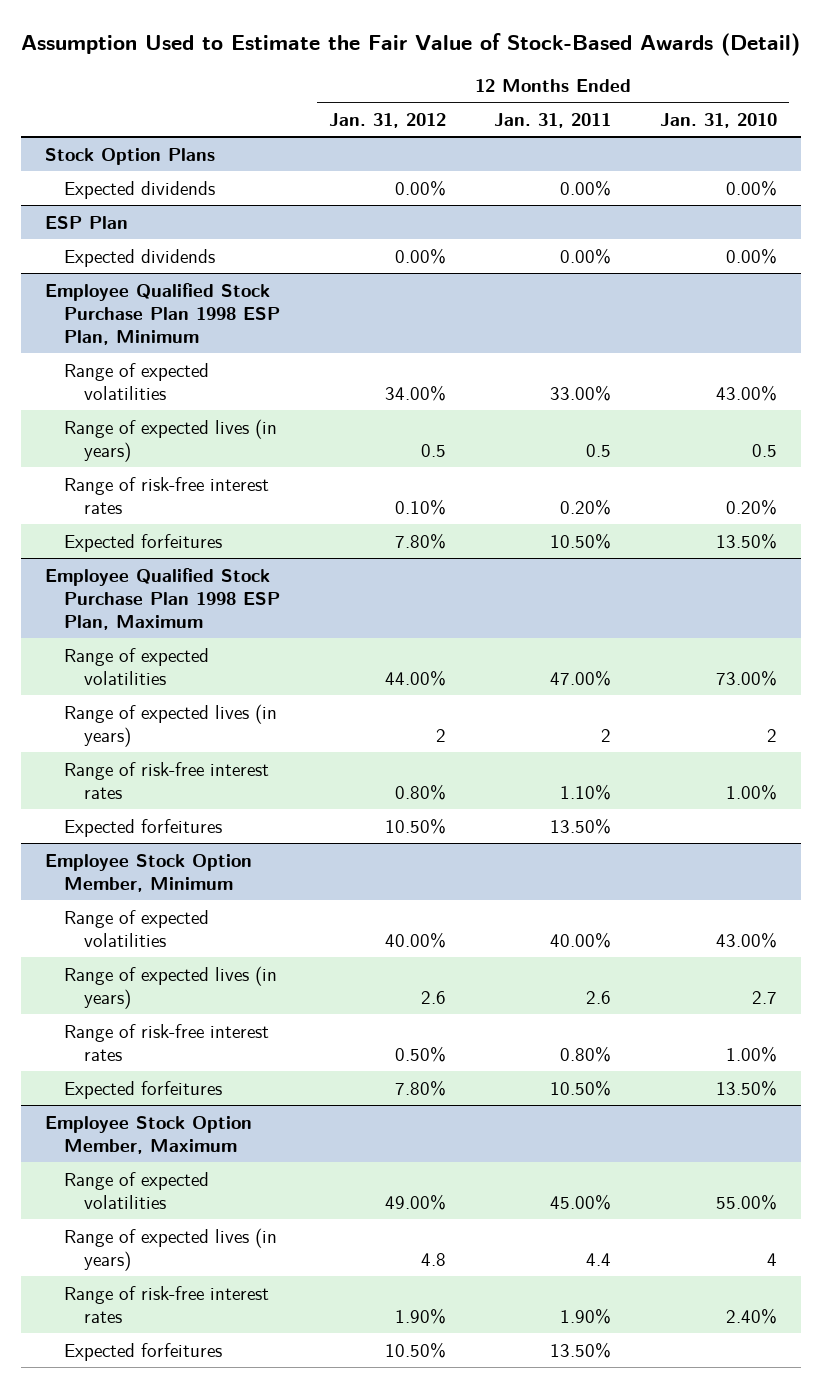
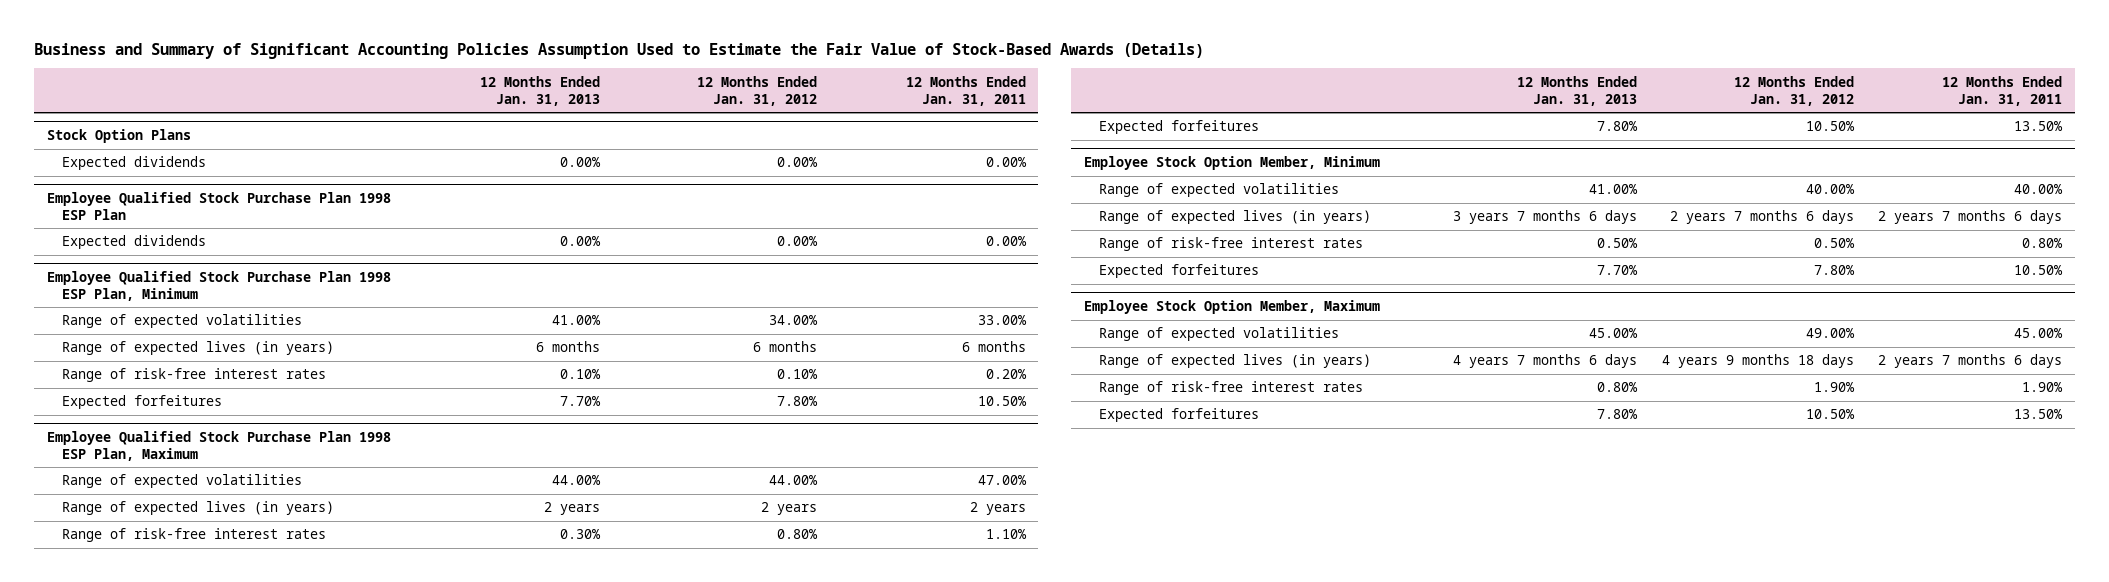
[21,32,801,56] Assumption Used to Estimate the Fair Value of Stock-Based Awards (Detail) -> [34,43,1205,60] Business and Summary of Significant Accounting Policies Assumption Used to Estimate the Fair Value of Stock-Based Awards (Details)
[659,112,777,128] Jan. 31, 2010 -> none
none -> [479,75,600,106] 12 Months Ended Jan. 31, 2013
[45,215,129,229] ESP Plan -> none
none -> [46,191,391,220] Employee Qualified Stock Purchase Plan 1998 ESP Plan
[420,443,446,457] 0.5 -> [752,341,817,353] 6 months
[586,443,612,457] 0.5 -> [961,341,1026,353] 6 months
[435,728,446,742] 2 -> [760,502,817,516] 2 years
[601,728,612,742] 2 -> [969,502,1026,516] 2 years
[420,990,446,1004] 2.6 -> [1669,210,1854,225] 2 years 7 months 6 days
[586,990,612,1004] 2.6 -> [1878,210,2063,225] 2 years 7 months 6 days
[420,1252,446,1266] 4.8 -> [1661,354,1854,369] 4 years 9 months 18 days
[586,1252,612,1266] 4.4 -> [1878,354,2063,369] 2 years 7 months 6 days

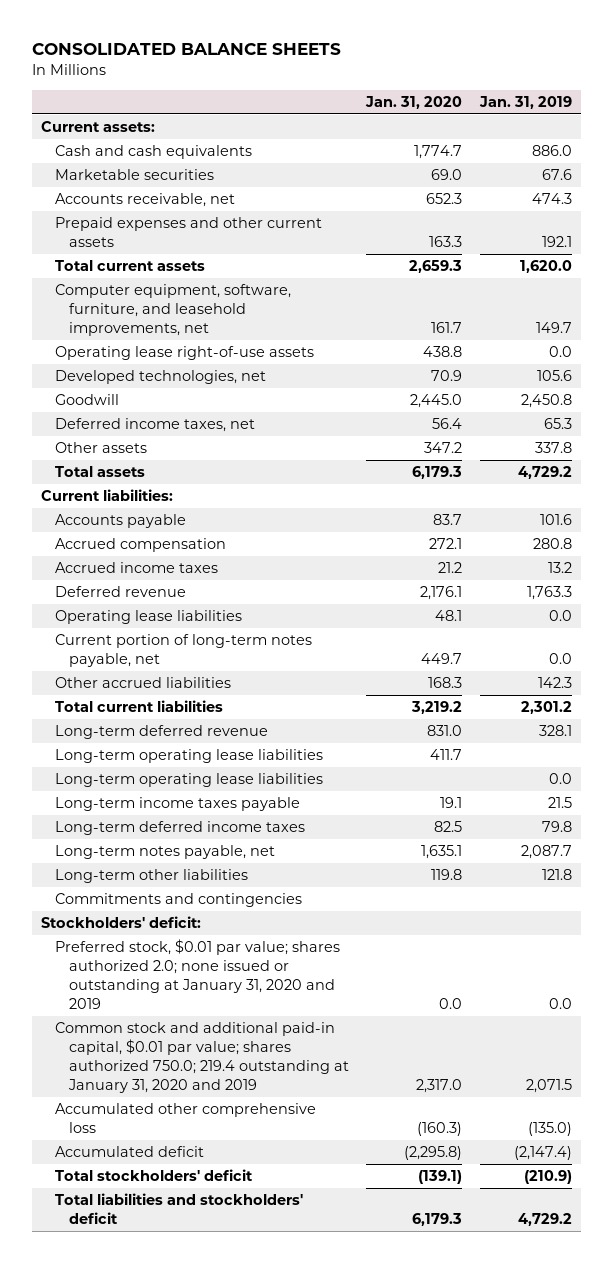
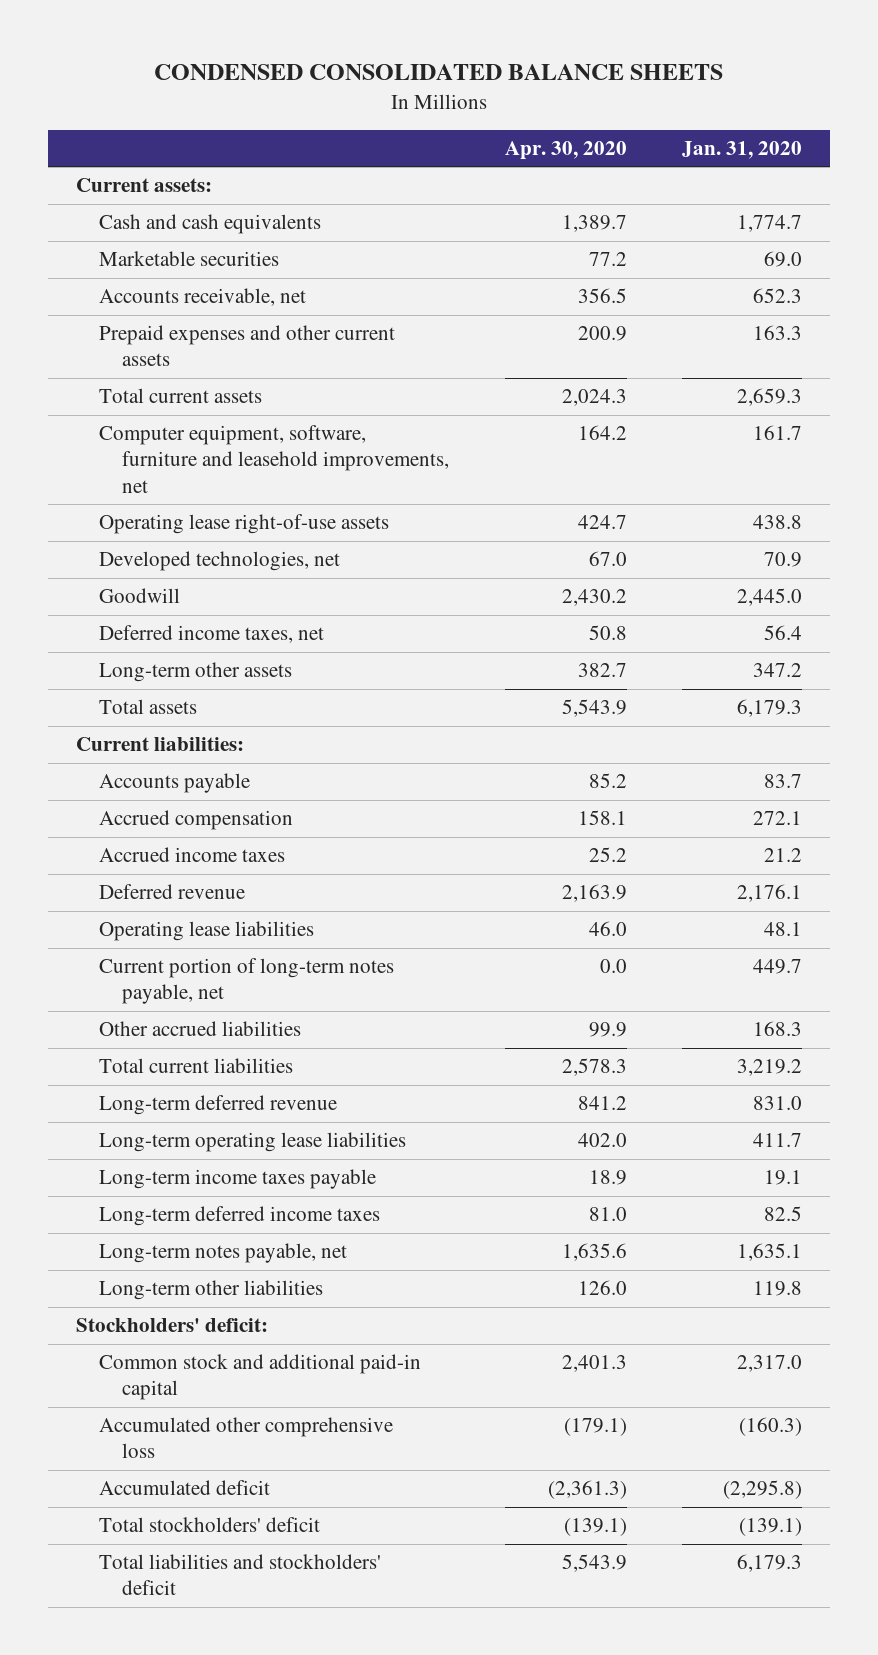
[32,43,342,56] CONSOLIDATED BALANCE SHEETS -> [153,64,723,81] CONDENSED CONSOLIDATED BALANCE SHEETS
[478,95,572,109] Jan. 31, 2019 -> none
none -> [504,140,627,160] Apr. 30, 2020
[55,284,292,337] Computer equipment, software, furniture, and leasehold improvements, net -> [98,425,450,493] Computer equipment, software, furniture and leasehold improvements, net
[55,442,148,454] Other assets -> [98,662,292,683] Long-term other assets
[55,773,324,788] Long-term operating lease liabilities -> none
[55,893,303,908] Commitments and contingencies -> none
[55,939,341,1010] Preferred stock, $0.01 par value; shares authorized 2.0; none issued or outstanding at January 31, 2020 and 2019 -> none
[55,1022,349,1094] Common stock and additional paid-in capital, $0.01 par value; shares authorized 750.0; 219.4 outstanding at January 31, 2020 and 2019 -> [98,1354,421,1401] Common stock and additional paid-in capital

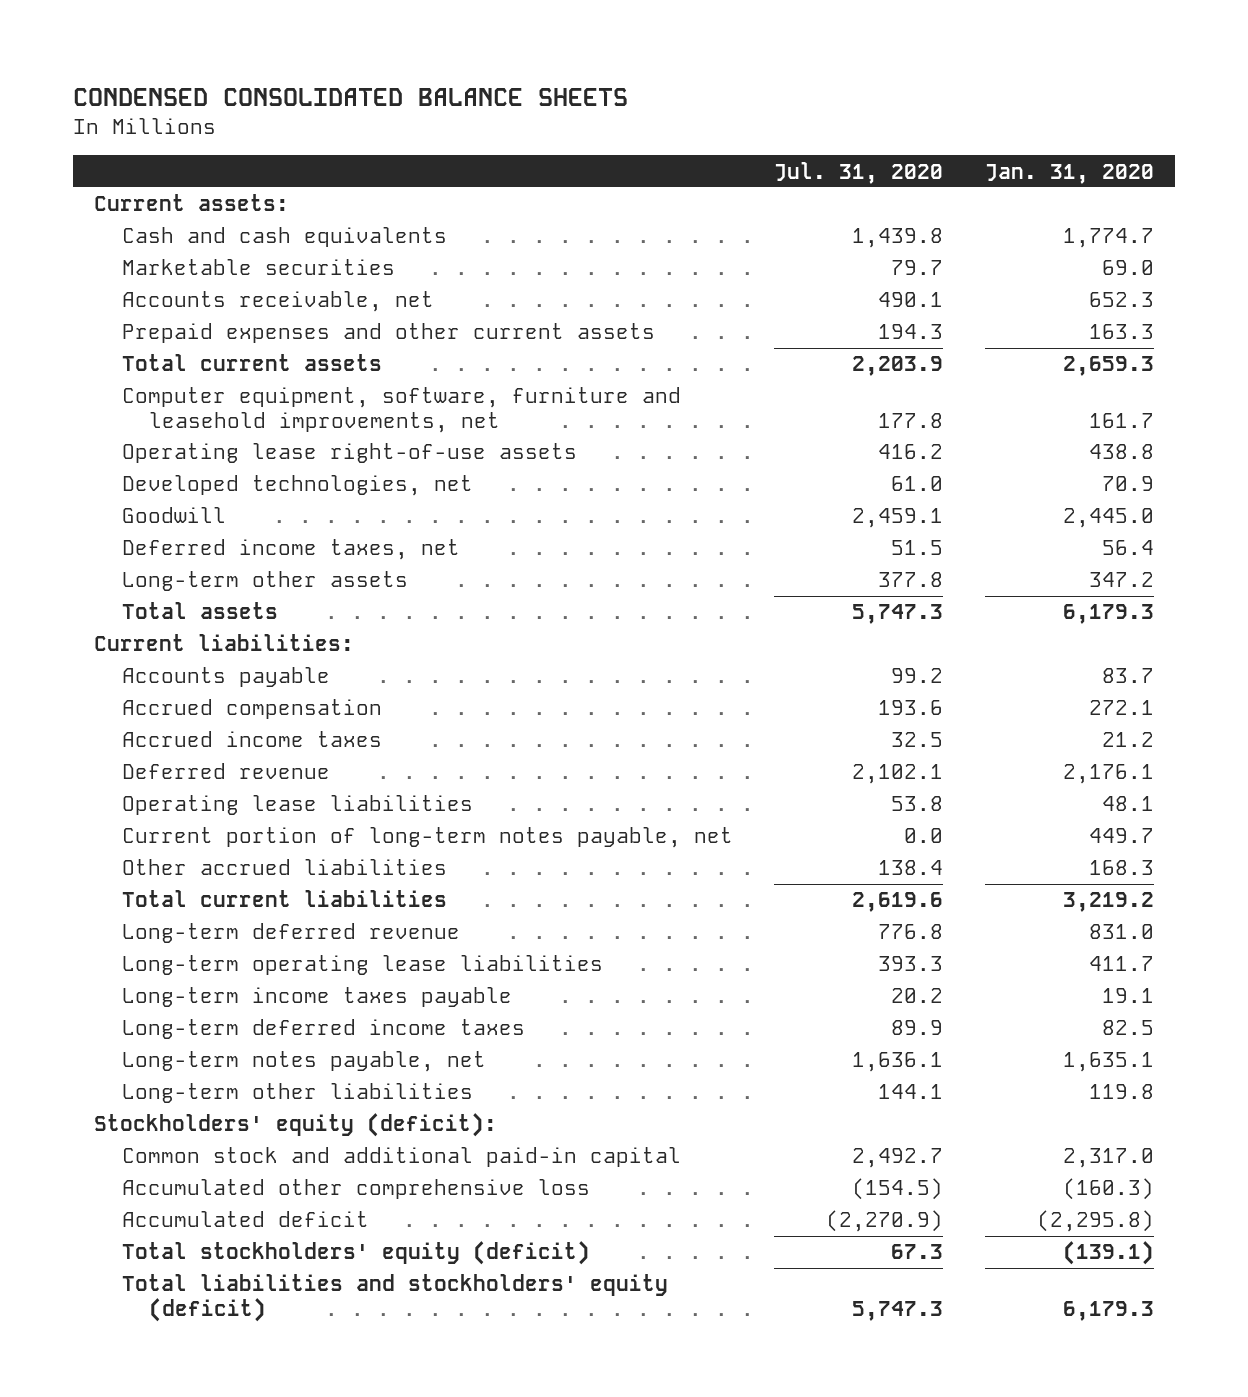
[504,140,627,160] Apr. 30, 2020 -> none
none -> [774,161,944,184] Jul. 31, 2020
[75,1318,268,1333] Stockholders' deficit: -> [93,1113,497,1138] Stockholders' equity (deficit):
[98,1517,320,1533] Total stockholders' deficit -> [121,1241,590,1266] Total stockholders' equity (deficit)
[98,1554,381,1596] Total liabilities and stockholders' deficit -> [121,1274,668,1322] Total liabilities and stockholders' equity (deficit)

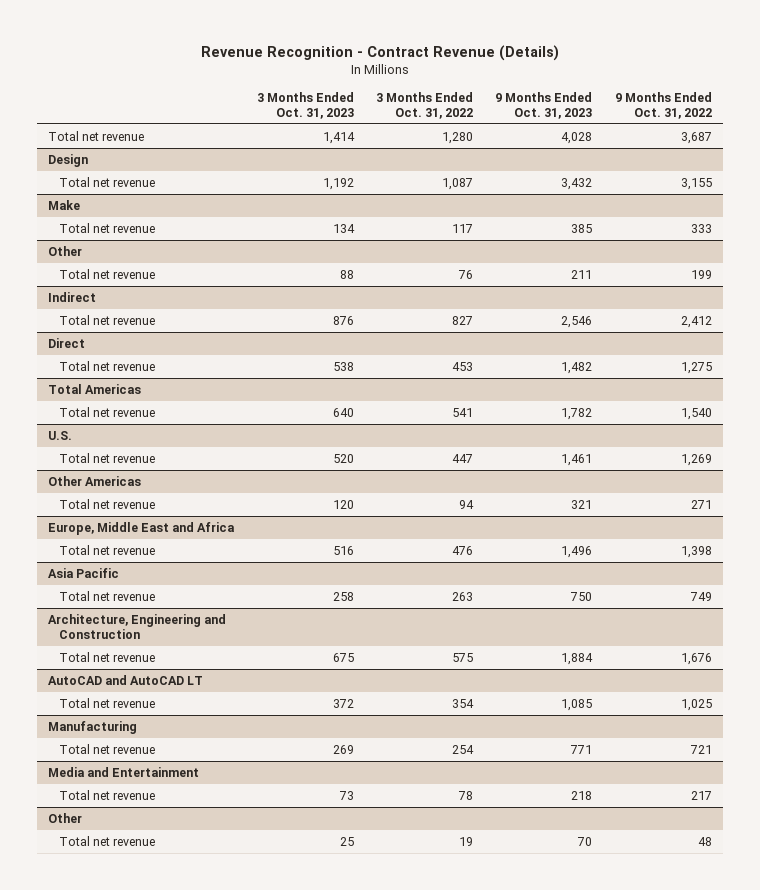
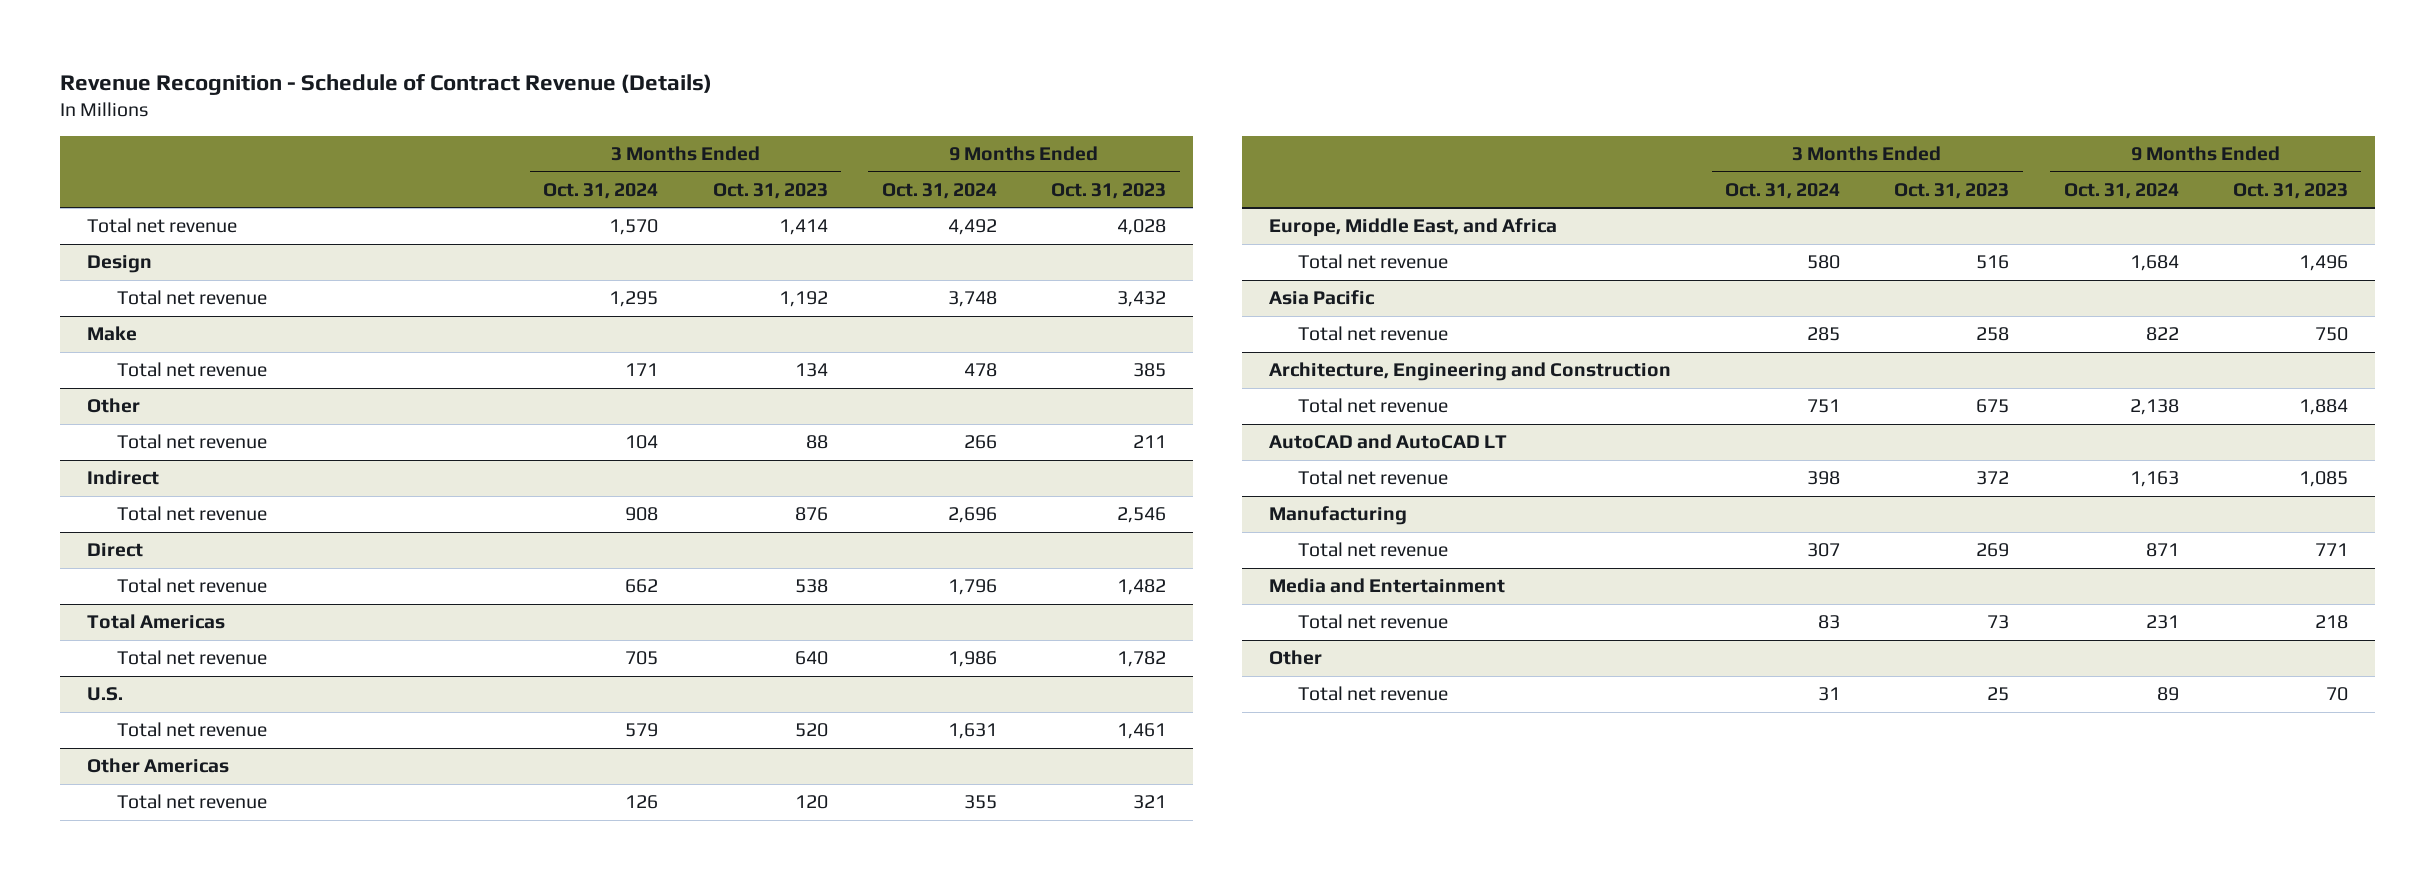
[201,44,560,61] Revenue Recognition - Contract Revenue (Details) -> [60,74,713,96] Revenue Recognition - Schedule of Contract Revenue (Details)
[376,92,474,120] 3 Months Ended Oct. 31, 2022 -> none
[614,92,712,120] 9 Months Ended Oct. 31, 2022 -> none
none -> [543,182,659,199] Oct. 31, 2024
none -> [881,182,997,199] Oct. 31, 2024
[48,521,236,535] Europe, Middle East and Africa -> [1268,218,1557,238] Europe, Middle East, and Africa

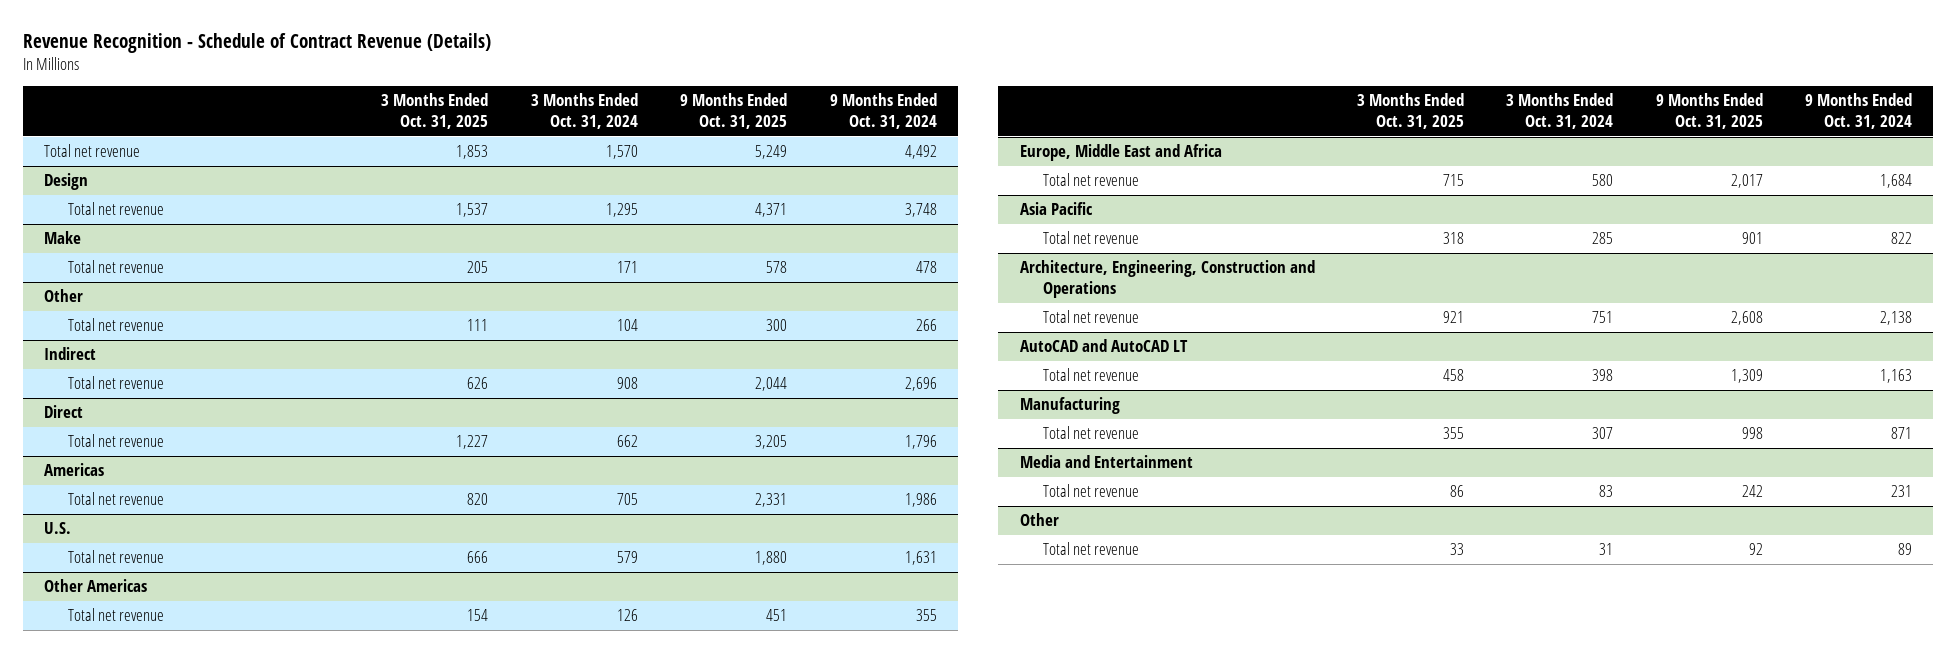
[712,182,828,199] Oct. 31, 2023 -> none
[1051,182,1167,199] Oct. 31, 2023 -> none
none -> [381,93,489,130] 3 Months Ended Oct. 31, 2025
none -> [680,93,788,130] 9 Months Ended Oct. 31, 2025
[87,614,226,630] Total Americas -> [43,463,104,477] Americas
[1268,218,1557,238] Europe, Middle East, and Africa -> [1019,144,1222,162] Europe, Middle East and Africa
[1268,362,1671,382] Architecture, Engineering and Construction -> [1019,260,1315,299] Architecture, Engineering, Construction and Operations

